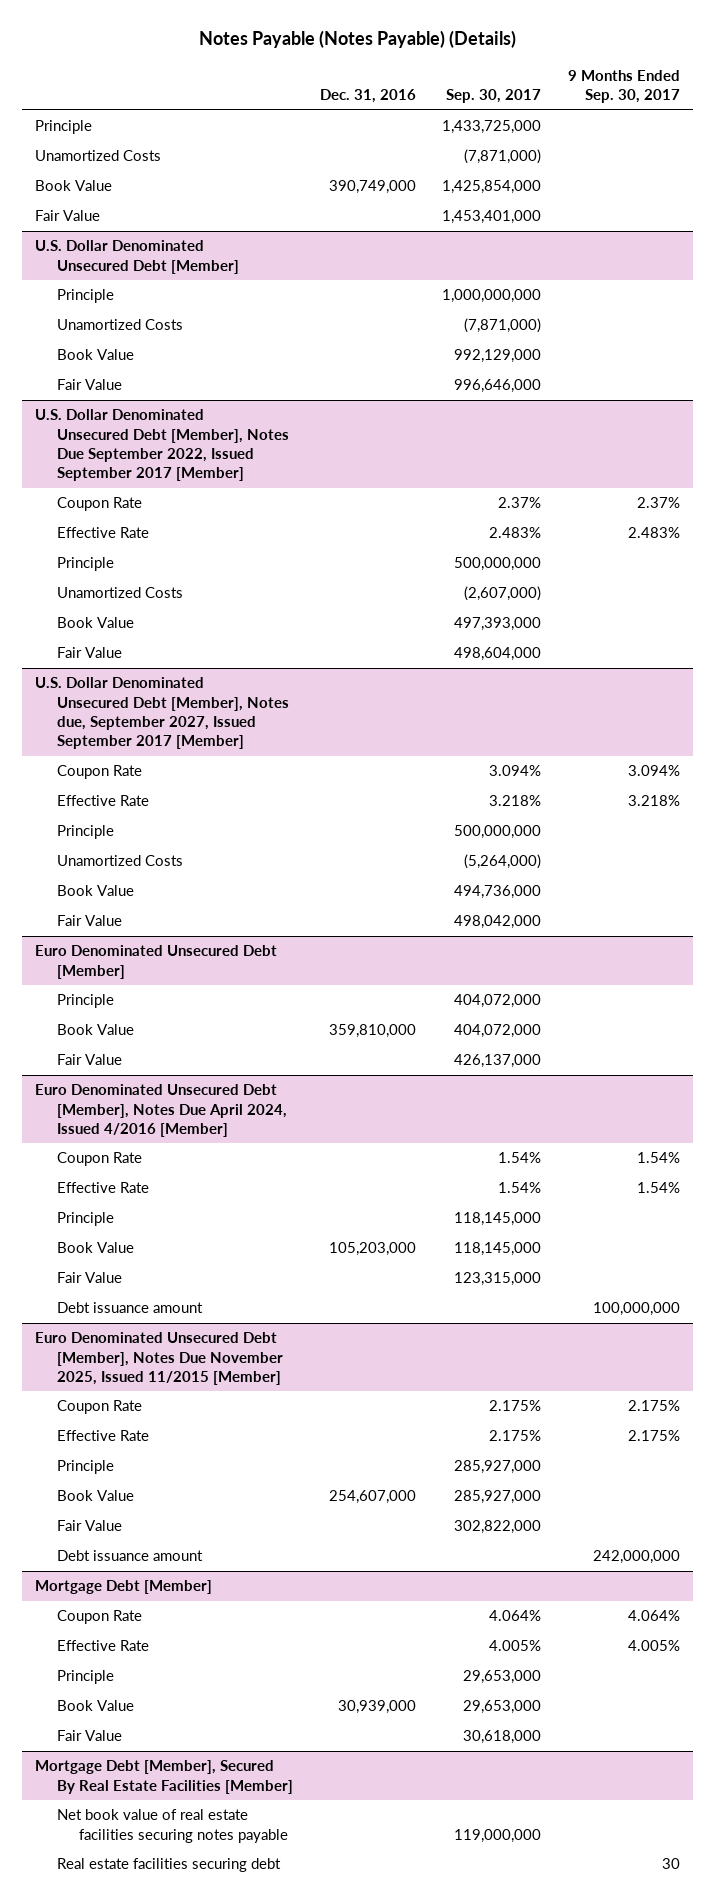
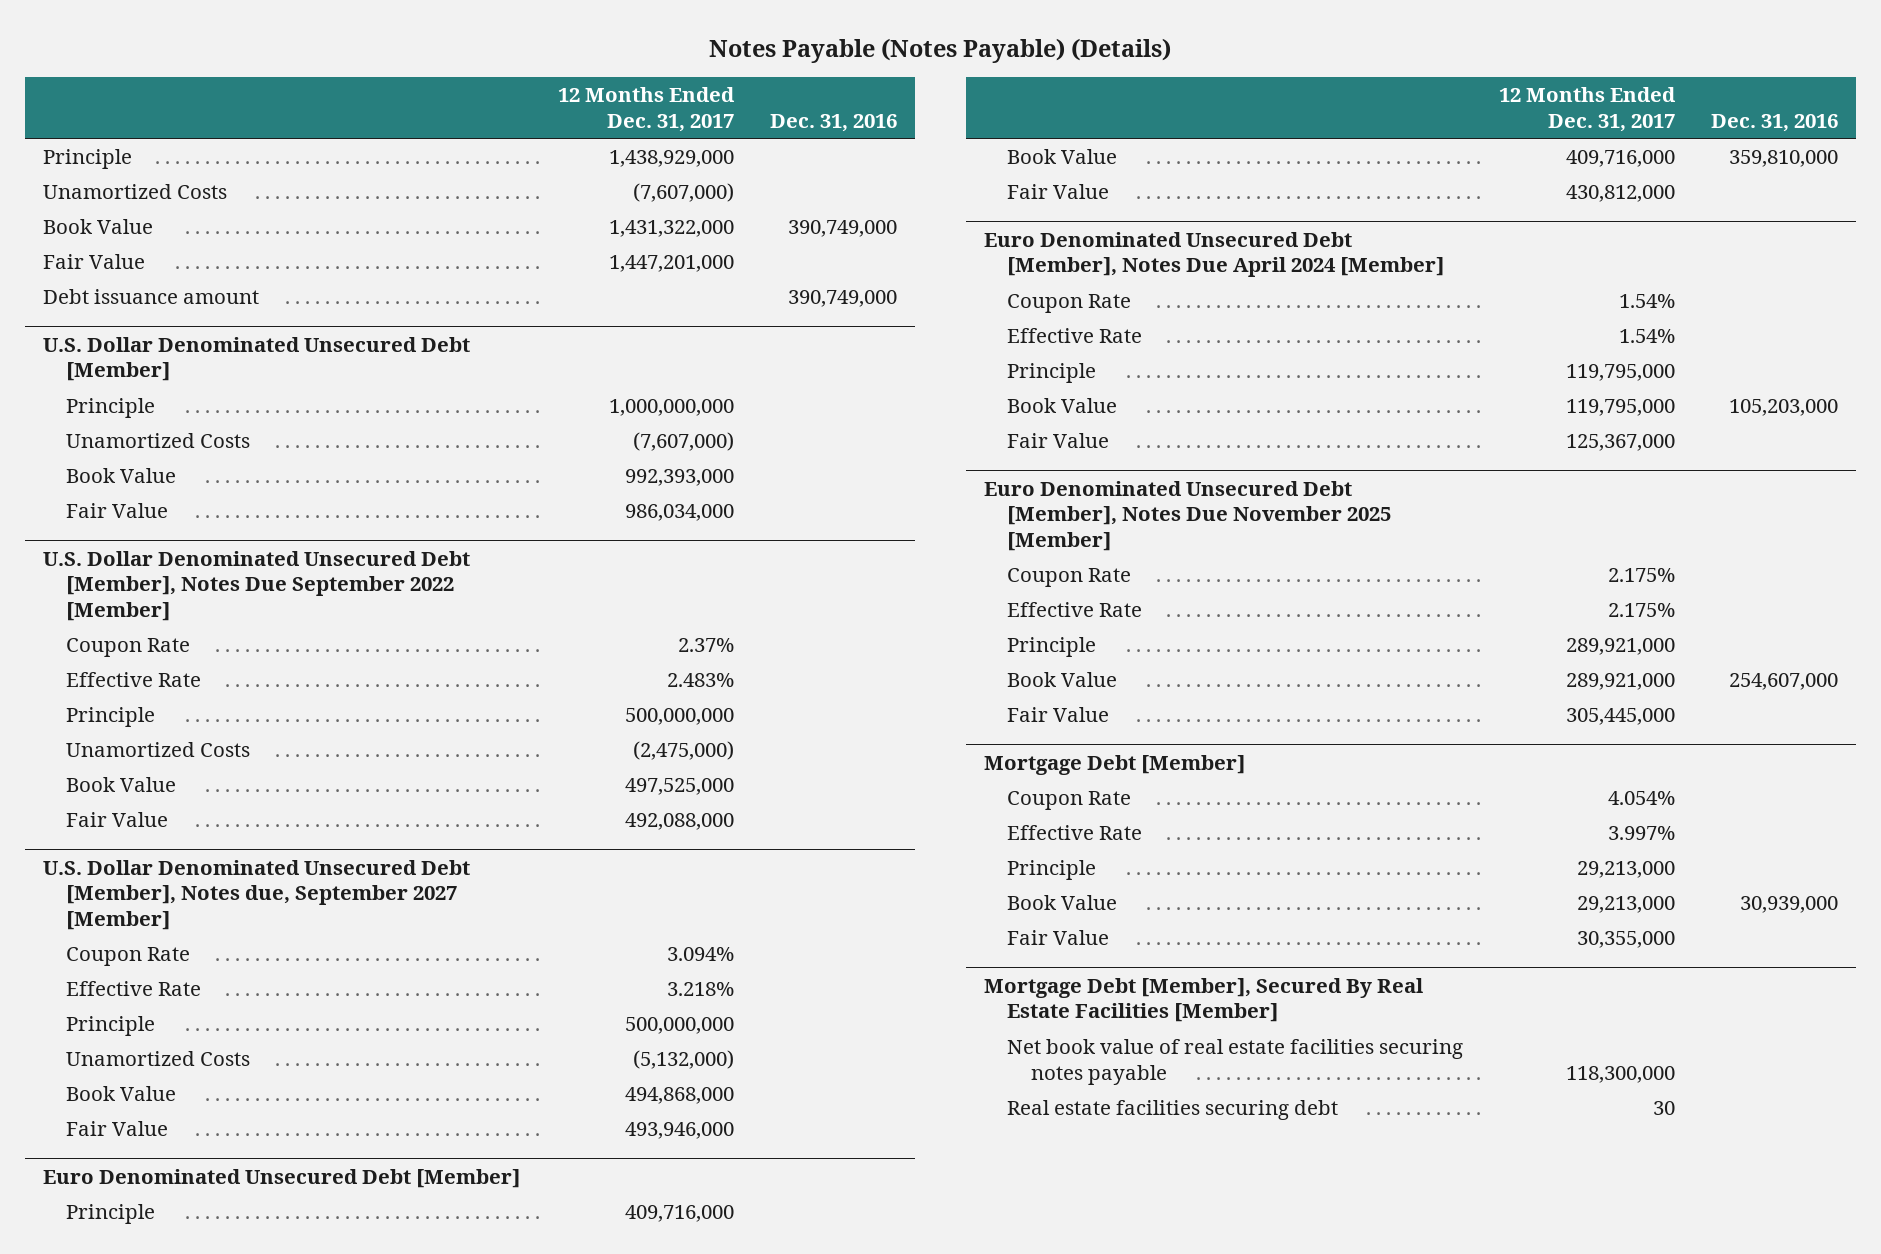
[446,89,542,104] Sep. 30, 2017 -> none
[567,69,680,104] 9 Months Ended Sep. 30, 2017 -> none
none -> [558,87,736,132] 12 Months Ended Dec. 31, 2017
none -> [42,289,259,305] Debt issuance amount
[35,409,290,482] U.S. Dollar Denominated Unsecured Debt [Member], Notes Due September 2022, Issued September 2017 [Member] -> [42,550,470,621] U.S. Dollar Denominated Unsecured Debt [Member], Notes Due September 2022 [Member]
[35,677,290,750] U.S. Dollar Denominated Unsecured Debt [Member], Notes due, September 2027, Issued September 2017 [Member] -> [42,859,470,930] U.S. Dollar Denominated Unsecured Debt [Member], Notes due, September 2027 [Member]
[35,1084,288,1137] Euro Denominated Unsecured Debt [Member], Notes Due April 2024, Issued 4/2016 [Member] -> [984,231,1445,278] Euro Denominated Unsecured Debt [Member], Notes Due April 2024 [Member]
[57,1302,204,1314] Debt issuance amount -> none
[35,1332,284,1385] Euro Denominated Unsecured Debt [Member], Notes Due November 2025, Issued 11/2015 [Member] -> [984,480,1392,551] Euro Denominated Unsecured Debt [Member], Notes Due November 2025 [Member]
[57,1550,204,1562] Debt issuance amount -> none

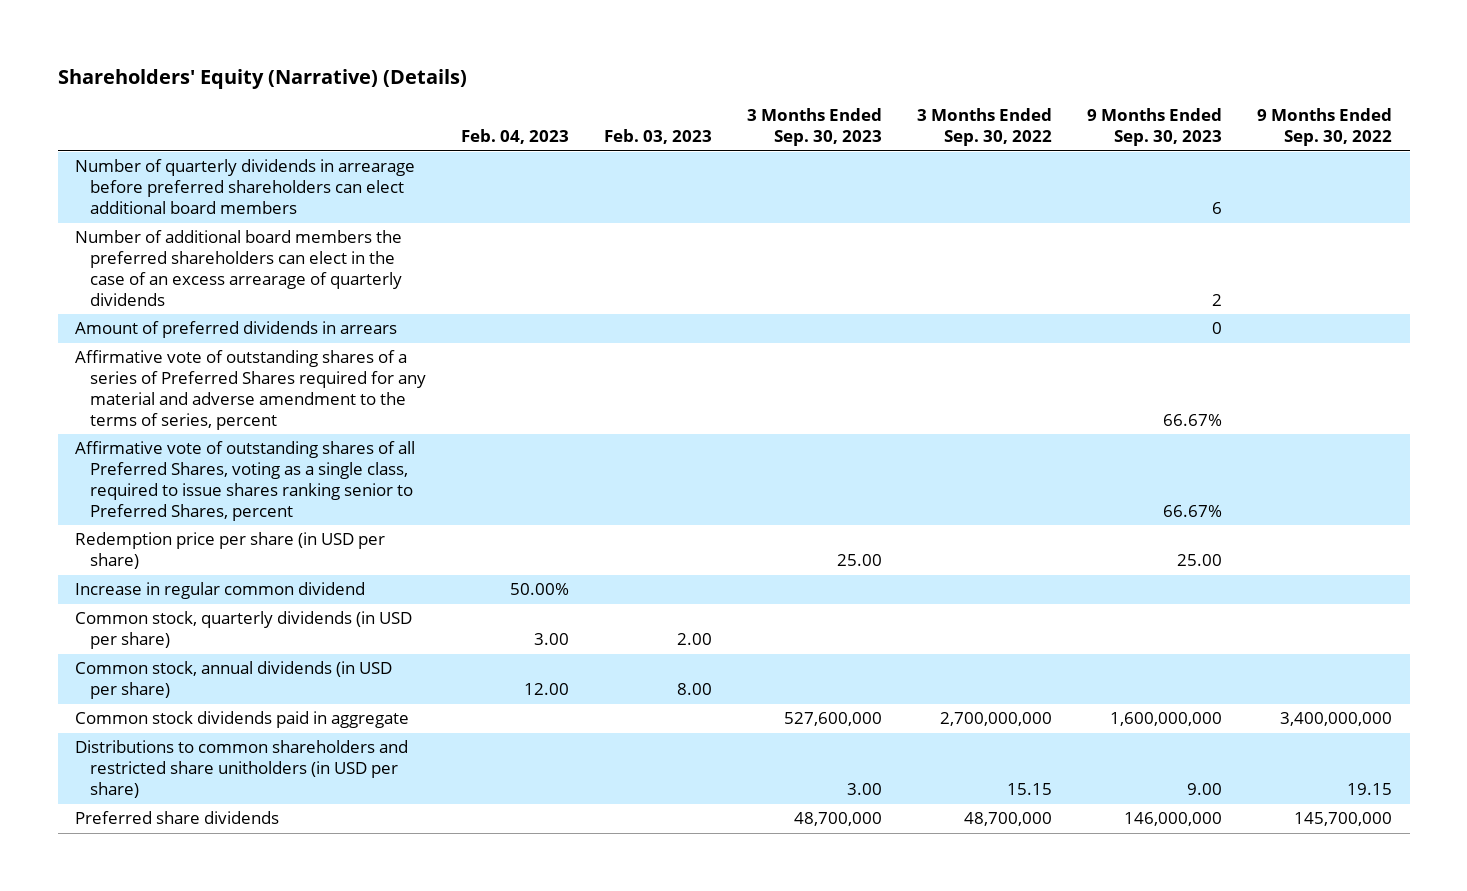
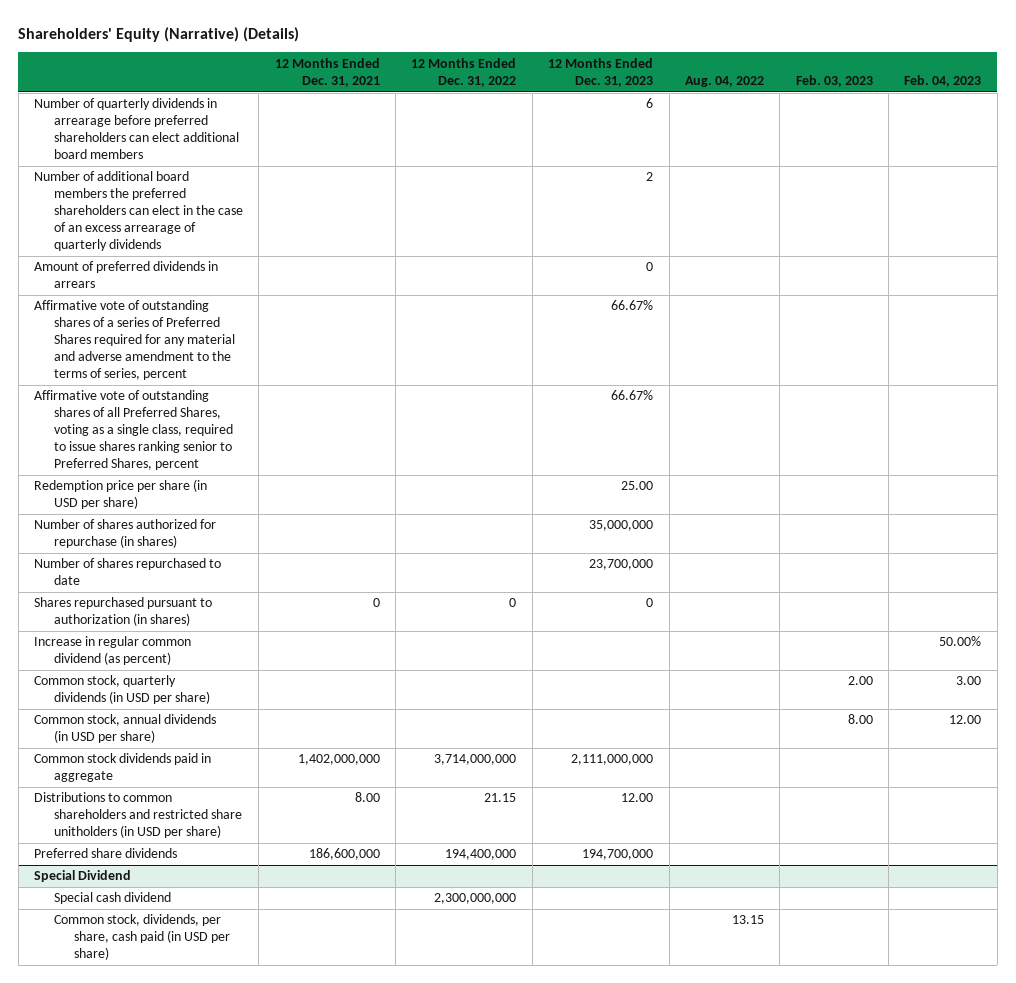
[747,108,883,147] 3 Months Ended Sep. 30, 2023 -> none
[917,108,1053,147] 3 Months Ended Sep. 30, 2022 -> none
[1087,108,1223,147] 9 Months Ended Sep. 30, 2023 -> none
[1257,108,1393,147] 9 Months Ended Sep. 30, 2022 -> none
none -> [274,57,380,87] 12 Months Ended Dec. 31, 2021
none -> [411,57,517,87] 12 Months Ended Dec. 31, 2022
none -> [548,57,654,87] 12 Months Ended Dec. 31, 2023
none -> [684,75,764,87] Aug. 04, 2022
none -> [34,519,217,549] Number of shares authorized for repurchase (in shares)
none -> [34,558,222,586] Number of shares repurchased to date
none -> [34,597,213,627] Shares repurchased pursuant to authorization (in shares)
[75,582,366,600] Increase in regular common dividend -> [34,636,192,666] Increase in regular common dividend (as percent)
none -> [34,870,132,883] Special Dividend
none -> [53,892,171,905] Special cash dividend
none -> [53,914,230,961] Common stock, dividends, per share, cash paid (in USD per share)

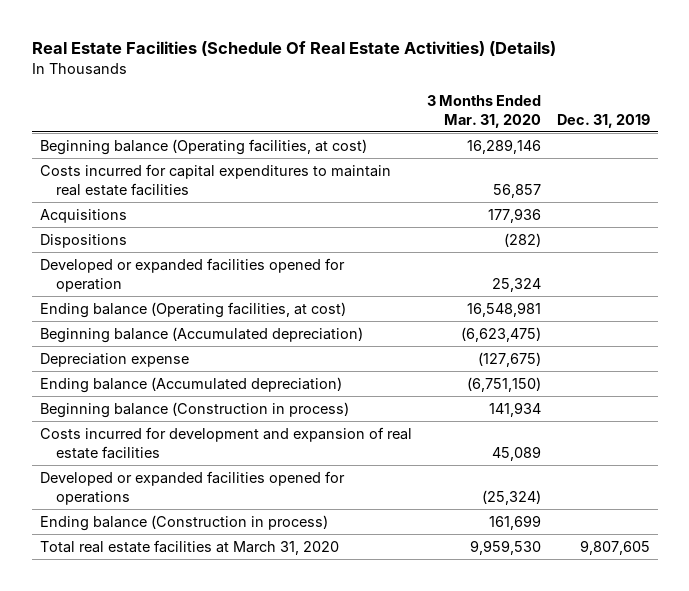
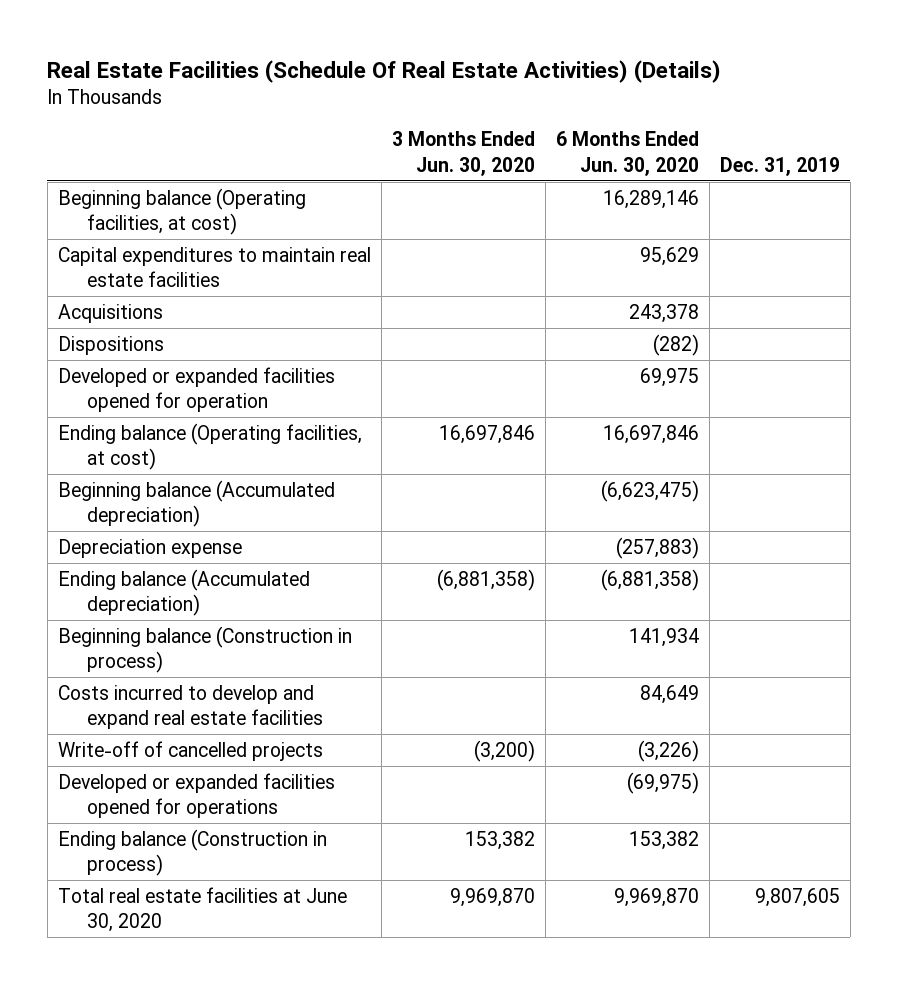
[427,94,542,128] 3 Months Ended Mar. 31, 2020 -> none
none -> [391,131,535,176] 3 Months Ended Jun. 30, 2020
none -> [555,131,699,176] 6 Months Ended Jun. 30, 2020
[39,163,391,196] Costs incurred for capital expenditures to maintain real estate facilities -> [57,246,371,288] Capital expenditures to maintain real estate facilities
[39,426,412,459] Costs incurred for development and expansion of real estate facilities -> [57,684,323,730] Costs incurred to develop and expand real estate facilities
none -> [57,740,323,761] Write-off of cancelled projects
[39,539,339,555] Total real estate facilities at March 31, 2020 -> [57,886,347,933] Total real estate facilities at June 30, 2020

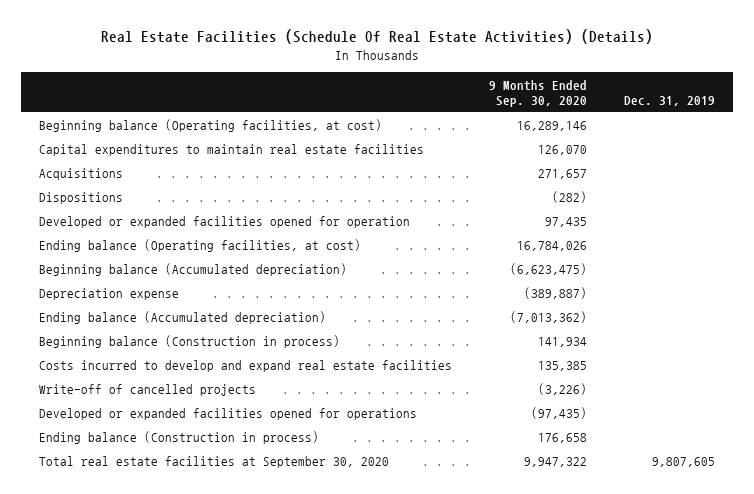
[391,131,535,176] 3 Months Ended Jun. 30, 2020 -> none
[555,131,699,176] 6 Months Ended Jun. 30, 2020 -> none
none -> [489,79,588,108] 9 Months Ended Sep. 30, 2020
[57,886,347,933] Total real estate facilities at June 30, 2020 -> [39,456,390,469] Total real estate facilities at September 30, 2020

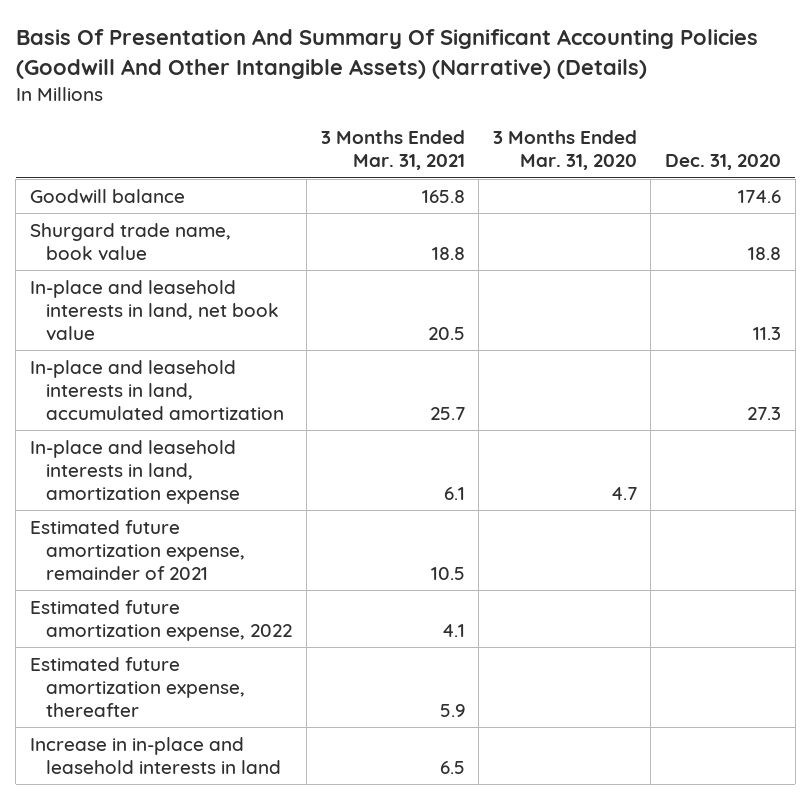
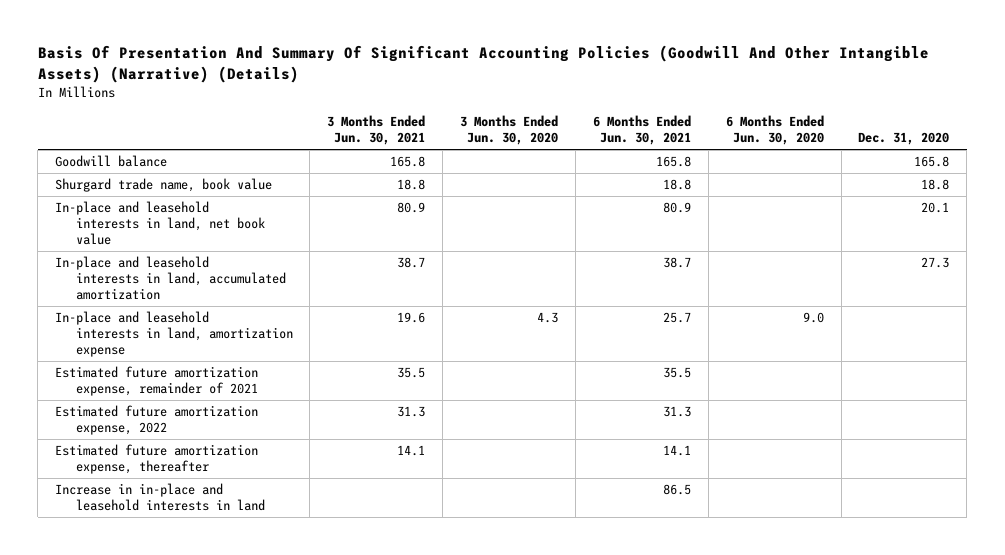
[320,130,465,171] 3 Months Ended Mar. 31, 2021 -> none
[492,130,637,171] 3 Months Ended Mar. 31, 2020 -> none
none -> [327,115,426,146] 3 Months Ended Jun. 30, 2021
none -> [460,115,559,146] 3 Months Ended Jun. 30, 2020
none -> [592,115,691,146] 6 Months Ended Jun. 30, 2021
none -> [725,115,824,146] 6 Months Ended Jun. 30, 2020
[737,189,781,203] 174.6 -> [914,156,950,168] 165.8
[752,326,781,340] 11.3 -> [921,202,950,214] 20.1

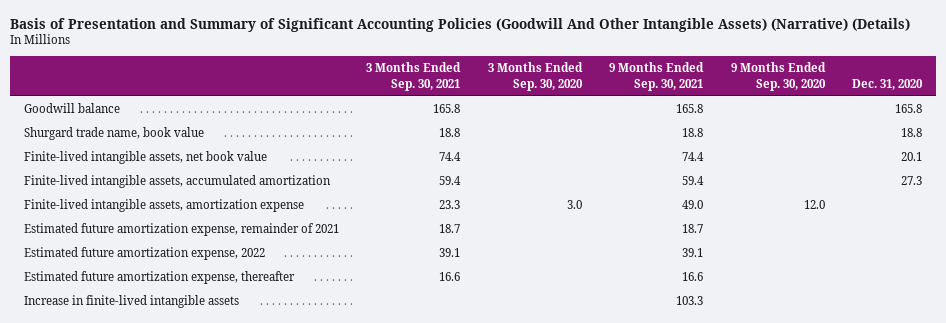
[37,45,929,83] Basis Of Presentation And Summary Of Significant Accounting Policies (Goodwill And Other Intangible Assets) (Narrative) (Details) -> [10,17,911,32] Basis of Presentation and Summary of Significant Accounting Policies (Goodwill And Other Intangible Assets) (Narrative) (Details)
[327,115,426,146] 3 Months Ended Jun. 30, 2021 -> none
[460,115,559,146] 3 Months Ended Jun. 30, 2020 -> none
[592,115,691,146] 6 Months Ended Jun. 30, 2021 -> none
[725,115,824,146] 6 Months Ended Jun. 30, 2020 -> none
none -> [366,62,462,91] 3 Months Ended Sep. 30, 2021
none -> [487,62,583,91] 3 Months Ended Sep. 30, 2020
none -> [609,62,705,91] 9 Months Ended Sep. 30, 2021
none -> [730,62,826,91] 9 Months Ended Sep. 30, 2020
[55,201,265,246] In-place and leasehold interests in land, net book value -> [24,151,268,165] Finite-lived intangible assets, net book value
[55,256,286,301] In-place and leasehold interests in land, accumulated amortization -> [24,175,332,189] Finite-lived intangible assets, accumulated amortization
[55,311,293,358] In-place and leasehold interests in land, amortization expense -> [24,199,305,213] Finite-lived intangible assets, amortization expense
[55,483,265,512] Increase in in-place and leasehold interests in land -> [24,295,240,309] Increase in finite-lived intangible assets

